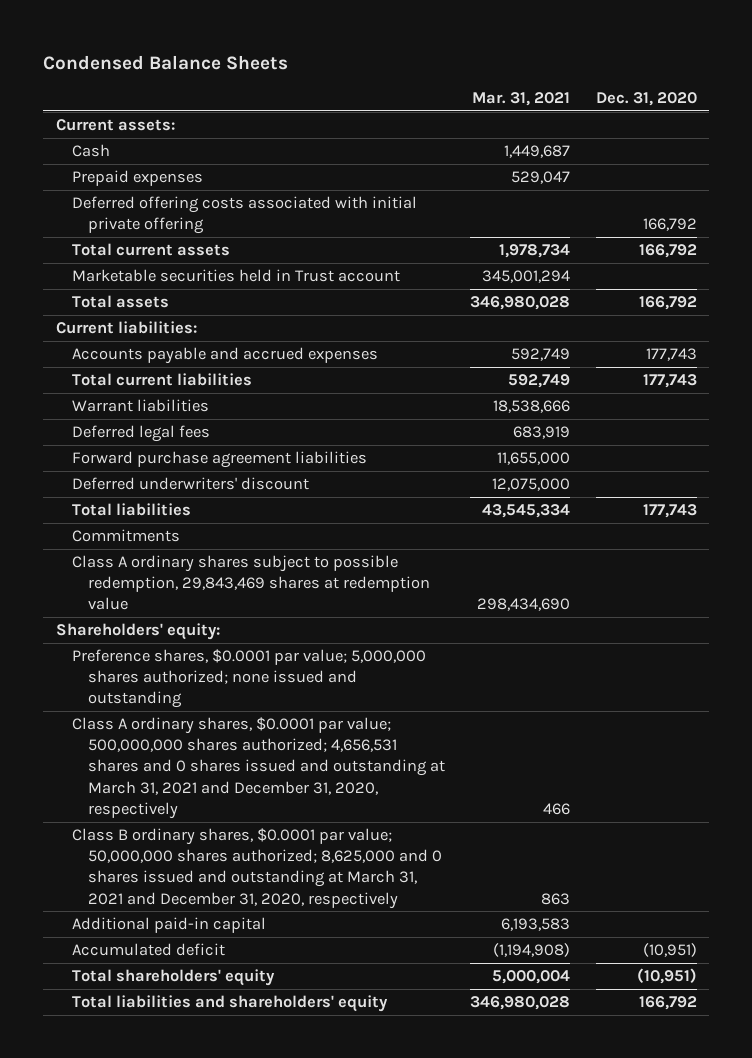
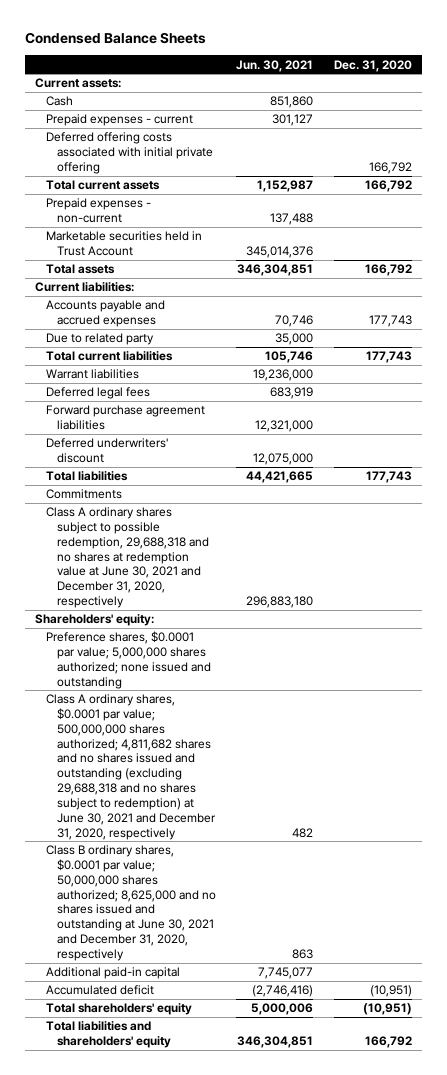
[472,92,571,107] Mar. 31, 2021 -> none
none -> [236,59,314,72] Jun. 30, 2021
[71,170,203,187] Prepaid expenses -> [46,114,194,127] Prepaid expenses - current
none -> [46,198,152,224] Prepaid expenses - non-current
[71,269,400,283] Marketable securities held in Trust account -> [46,231,203,257] Marketable securities held in Trust Account
none -> [46,333,155,346] Due to related party
[71,555,430,611] Class A ordinary shares subject to possible redemption, 29,843,469 shares at redemption value -> [46,507,210,609] Class A ordinary shares subject to possible redemption, 29,688,318 and no shares at redemption value at June 30, 2021 and December 31, 2020, respectively
[71,717,445,819] Class A ordinary shares, $0.0001 par value; 500,000,000 shares authorized; 4,656,531 shares and 0 shares issued and outstanding at March 31, 2021 and December 31, 2020, respectively -> [46,694,217,840] Class A ordinary shares, $0.0001 par value; 500,000,000 shares authorized; 4,811,682 shares and no shares issued and outstanding (excluding 29,688,318 and no shares subject to redemption) at June 30, 2021 and December 31, 2020, respectively
[71,828,442,909] Class B ordinary shares, $0.0001 par value; 50,000,000 shares authorized; 8,625,000 and 0 shares issued and outstanding at March 31, 2021 and December 31, 2020, respectively -> [46,845,217,961] Class B ordinary shares, $0.0001 par value; 50,000,000 shares authorized; 8,625,000 and no shares issued and outstanding at June 30, 2021 and December 31, 2020, respectively

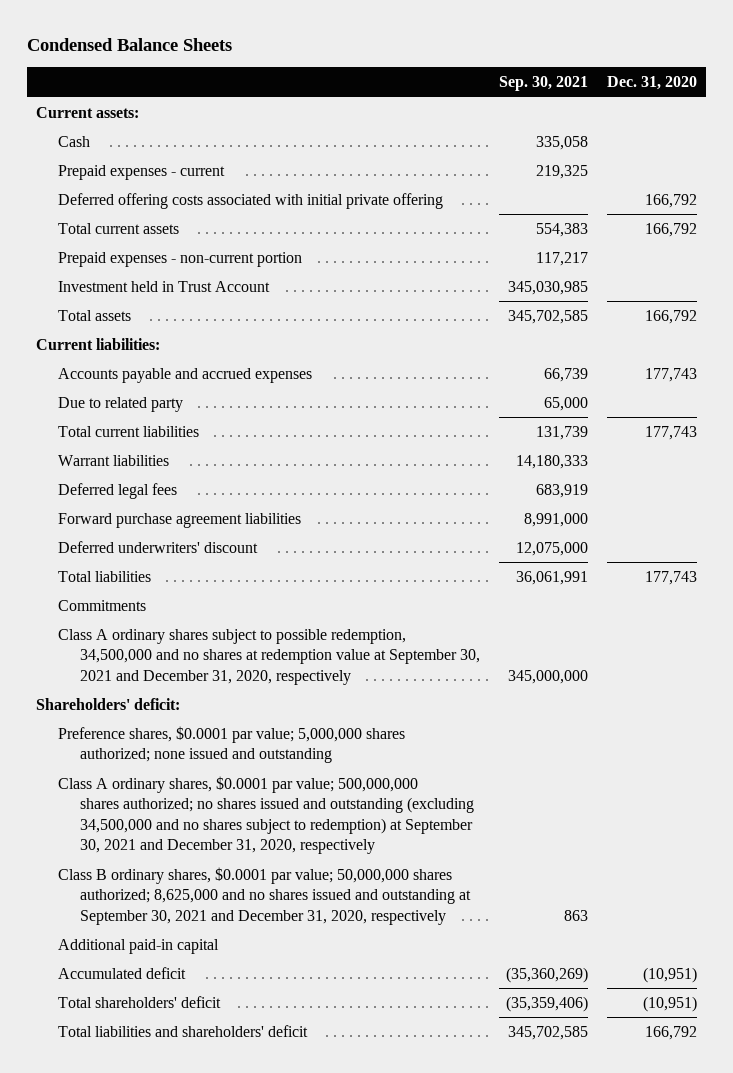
[236,59,314,72] Jun. 30, 2021 -> none
none -> [498,76,588,92] Sep. 30, 2021
[46,198,152,224] Prepaid expenses - non-current -> [57,251,302,267] Prepaid expenses - non-current portion
[46,231,203,257] Marketable securities held in Trust Account -> [57,280,270,292] Investment held in Trust Account
[46,507,210,609] Class A ordinary shares subject to possible redemption, 29,688,318 and no shares at redemption value at June 30, 2021 and December 31, 2020, respectively -> [57,628,480,685] Class A ordinary shares subject to possible redemption, 34,500,000 and no shares at redemption value at September 30, 2021 and December 31, 2020, respectively
[34,614,154,627] Shareholders' equity: -> [36,697,181,710] Shareholders' deficit:
[46,694,217,840] Class A ordinary shares, $0.0001 par value; 500,000,000 shares authorized; 4,811,682 shares and no shares issued and outstanding (excluding 29,688,318 and no shares subject to redemption) at June 30, 2021 and December 31, 2020, respectively -> [57,775,474,855] Class A ordinary shares, $0.0001 par value; 500,000,000 shares authorized; no shares issued and outstanding (excluding 34,500,000 and no shares subject to redemption) at September 30, 2021 and December 31, 2020, respectively
[46,845,217,961] Class B ordinary shares, $0.0001 par value; 50,000,000 shares authorized; 8,625,000 and no shares issued and outstanding at June 30, 2021 and December 31, 2020, respectively -> [57,866,471,925] Class B ordinary shares, $0.0001 par value; 50,000,000 shares authorized; 8,625,000 and no shares issued and outstanding at September 30, 2021 and December 31, 2020, respectively
[46,1003,193,1016] Total shareholders' equity -> [57,995,221,1008] Total shareholders' deficit
[46,1021,172,1049] Total liabilities and shareholders' equity -> [57,1024,308,1037] Total liabilities and shareholders' deficit

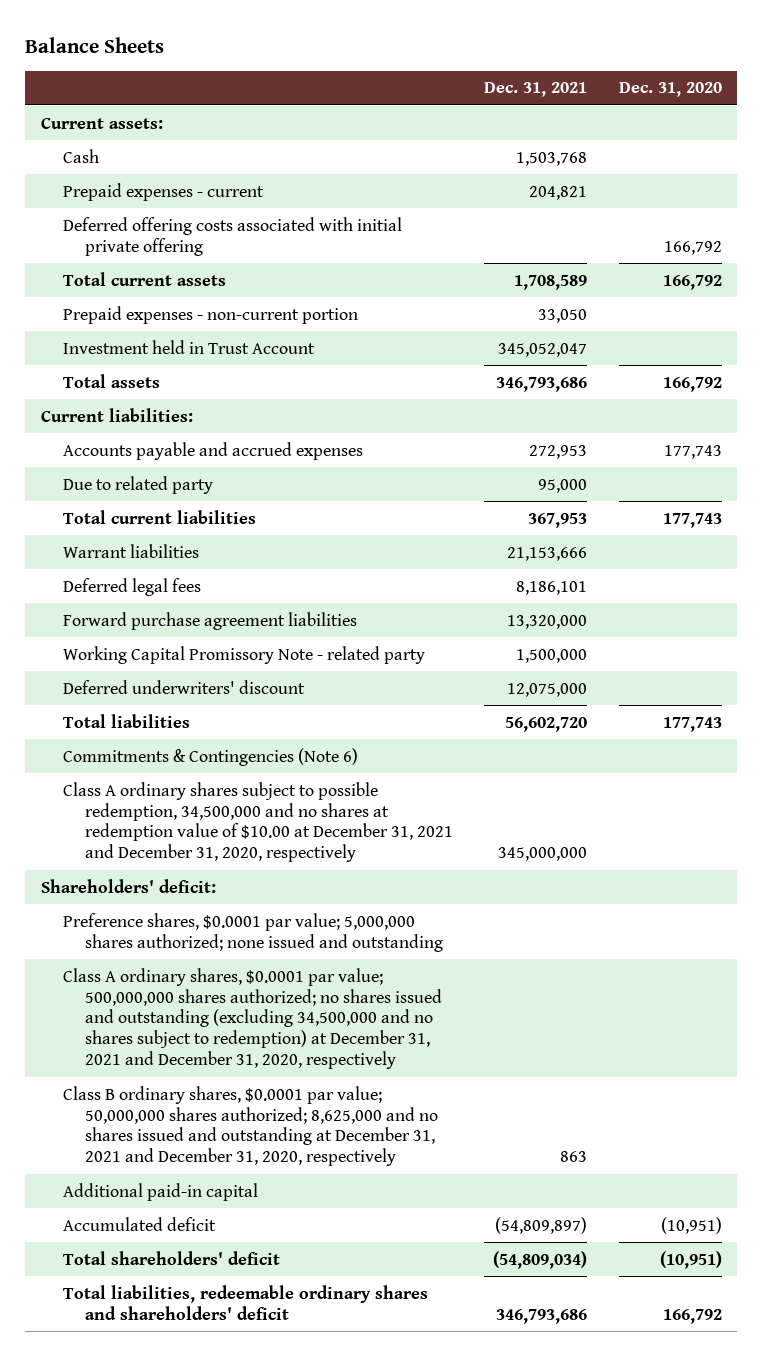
[26,38,232,52] Condensed Balance Sheets -> [24,36,164,53] Balance Sheets
[498,76,588,92] Sep. 30, 2021 -> none
none -> [484,82,588,98] Dec. 31, 2021
none -> [62,645,425,664] Working Capital Promissory Note - related party
[57,599,146,611] Commitments -> [62,747,358,766] Commitments & Contingencies (Note 6)
[57,628,480,685] Class A ordinary shares subject to possible redemption, 34,500,000 and no shares at redemption value at September 30, 2021 and December 31, 2020, respectively -> [62,781,453,863] Class A ordinary shares subject to possible redemption, 34,500,000 and no shares at redemption value of $10.00 at December 31, 2021 and December 31, 2020, respectively
[57,775,474,855] Class A ordinary shares, $0.0001 par value; 500,000,000 shares authorized; no shares issued and outstanding (excluding 34,500,000 and no shares subject to redemption) at September 30, 2021 and December 31, 2020, respectively -> [62,967,442,1070] Class A ordinary shares, $0.0001 par value; 500,000,000 shares authorized; no shares issued and outstanding (excluding 34,500,000 and no shares subject to redemption) at December 31, 2021 and December 31, 2020, respectively
[57,866,471,925] Class B ordinary shares, $0.0001 par value; 50,000,000 shares authorized; 8,625,000 and no shares issued and outstanding at September 30, 2021 and December 31, 2020, respectively -> [62,1085,438,1167] Class B ordinary shares, $0.0001 par value; 50,000,000 shares authorized; 8,625,000 and no shares issued and outstanding at December 31, 2021 and December 31, 2020, respectively
[57,1024,308,1037] Total liabilities and shareholders' deficit -> [62,1284,428,1320] Total liabilities, redeemable ordinary shares and shareholders' deficit

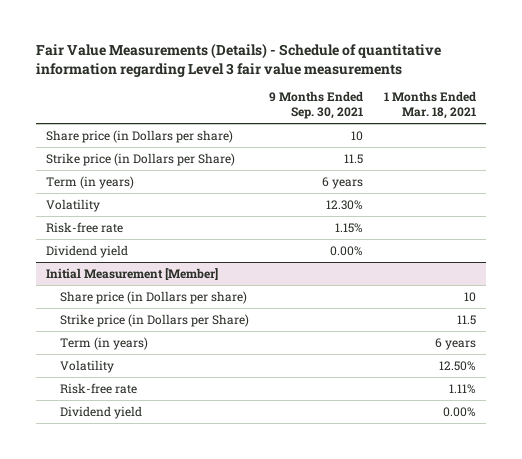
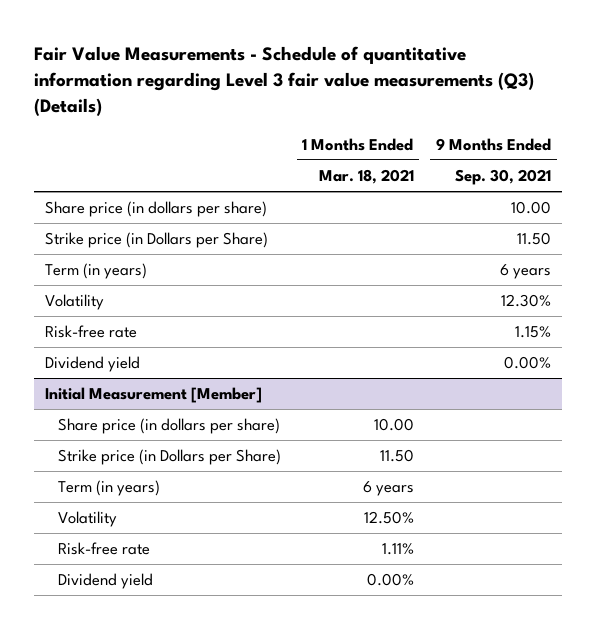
[35,42,441,77] Fair Value Measurements (Details) - Schedule of quantitative information regarding Level 3 fair value measurements -> [34,46,535,116] Fair Value Measurements - Schedule of quantitative information regarding Level 3 fair value measurements (Q3) (Details)
[46,129,234,143] Share price (in Dollars per share) -> [45,201,268,218] Share price (in dollars per share)
[351,130,364,141] 10 -> [511,201,552,215] 10.00
[344,153,364,164] 11.5 -> [517,232,552,246] 11.50
[59,290,247,304] Share price (in Dollars per share) -> [57,418,280,435] Share price (in dollars per share)
[463,291,476,302] 10 -> [373,418,414,432] 10.00
[456,314,476,325] 11.5 -> [379,449,414,463] 11.50

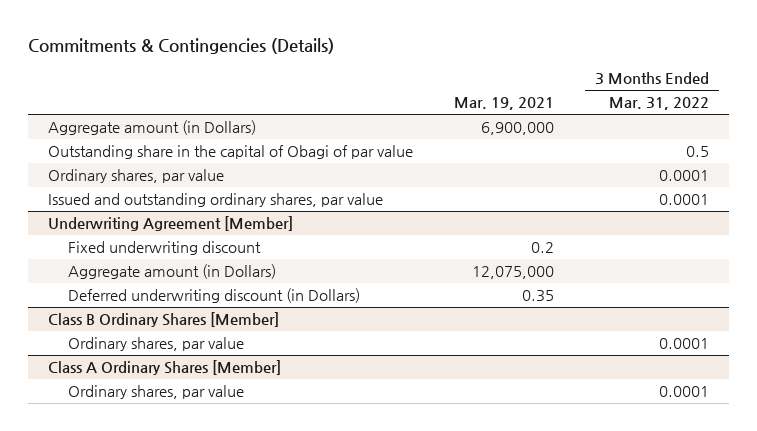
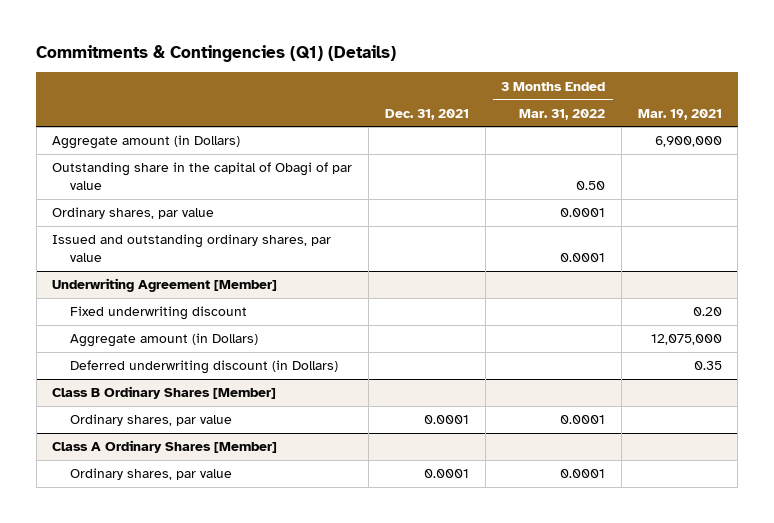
[28,38,335,55] Commitments & Contingencies (Details) -> [36,45,397,63] Commitments & Contingencies (Q1) (Details)
none -> [384,108,469,120] Dec. 31, 2021
[685,146,709,158] 0.5 -> [576,181,606,191] 0.50
[531,242,555,254] 0.2 -> [692,307,722,317] 0.20

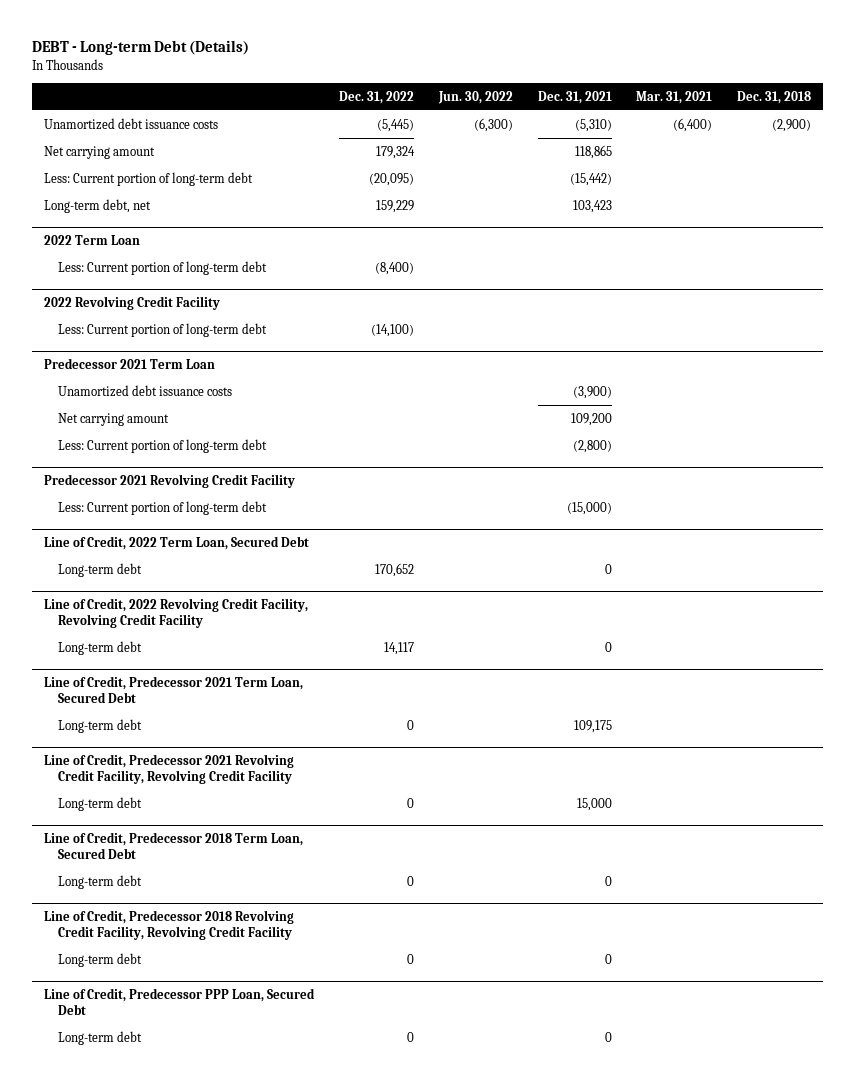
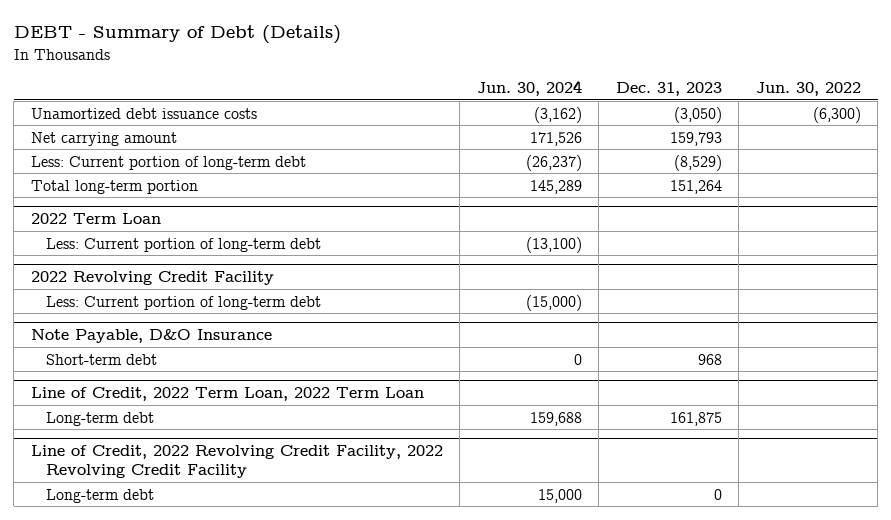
[32,40,250,56] DEBT - Long-term Debt (Details) -> [13,25,341,45] DEBT - Summary of Debt (Details)
[339,91,415,105] Dec. 31, 2022 -> none
[537,91,612,105] Dec. 31, 2021 -> none
[636,91,713,105] Mar. 31, 2021 -> none
[737,91,812,105] Dec. 31, 2018 -> none
none -> [476,80,582,97] Jun. 30, 2024
none -> [615,82,722,97] Dec. 31, 2023
[44,198,152,213] Long-term debt, net -> [30,179,198,194] Total long-term portion
[44,357,216,369] Predecessor 2021 Term Loan -> none
[58,384,233,397] Unamortized debt issuance costs -> none
[58,412,170,426] Net carrying amount -> none
[58,438,268,453] Less: Current portion of long-term debt -> none
[44,473,296,488] Predecessor 2021 Revolving Credit Facility -> none
[58,500,268,515] Less: Current portion of long-term debt -> none
none -> [30,329,272,344] Note Payable, D&O Insurance
none -> [45,353,157,365] Short-term debt
[44,535,310,550] Line of Credit, 2022 Term Loan, Secured Debt -> [30,387,424,402] Line of Credit, 2022 Term Loan, 2022 Term Loan
[44,597,309,629] Line of Credit, 2022 Revolving Credit Facility, Revolving Credit Facility -> [30,445,443,479] Line of Credit, 2022 Revolving Credit Facility, 2022 Revolving Credit Facility
[44,675,304,704] Line of Credit, Predecessor 2021 Term Loan, Secured Debt -> none
[58,718,143,733] Long-term debt -> none
[44,753,295,785] Line of Credit, Predecessor 2021 Revolving Credit Facility, Revolving Credit Facility -> none
[58,796,143,811] Long-term debt -> none
[44,831,304,860] Line of Credit, Predecessor 2018 Term Loan, Secured Debt -> none
[58,874,143,889] Long-term debt -> none
[44,909,295,941] Line of Credit, Predecessor 2018 Revolving Credit Facility, Revolving Credit Facility -> none
[58,952,143,967] Long-term debt -> none
[44,987,316,1016] Line of Credit, Predecessor PPP Loan, Secured Debt -> none
[58,1030,143,1045] Long-term debt -> none

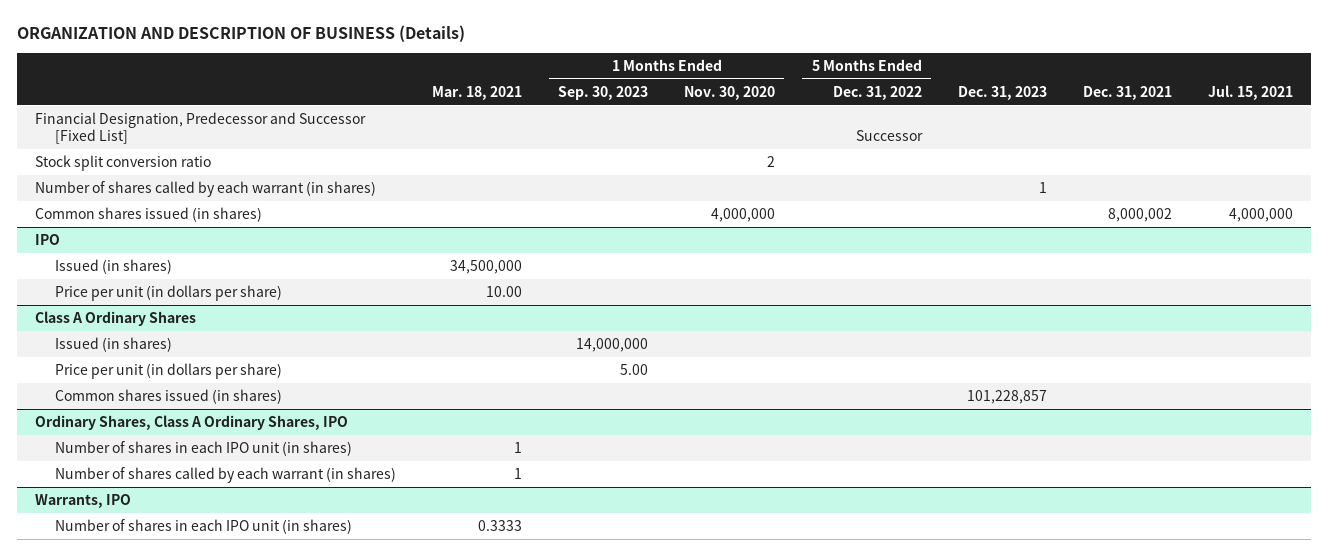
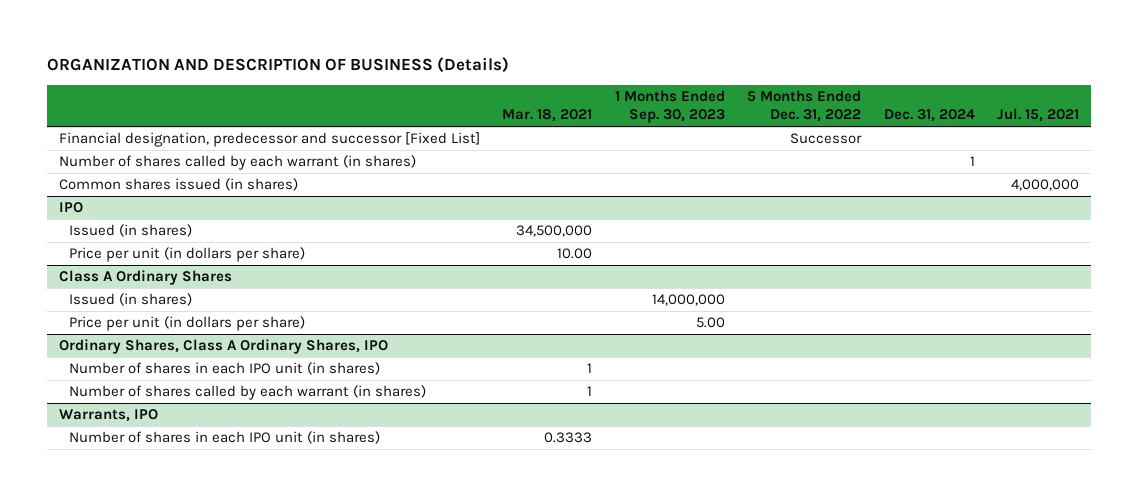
[684,85,776,100] Nov. 30, 2020 -> none
[957,85,1047,100] Dec. 31, 2023 -> none
[1083,85,1173,100] Dec. 31, 2021 -> none
none -> [883,109,975,123] Dec. 31, 2024
[34,155,211,172] Stock split conversion ratio -> none
[34,112,366,144] Financial Designation, Predecessor and Successor [Fixed List] -> [58,132,480,148] Financial designation, predecessor and successor [Fixed List]
[54,389,282,405] Common shares issued (in shares) -> none

